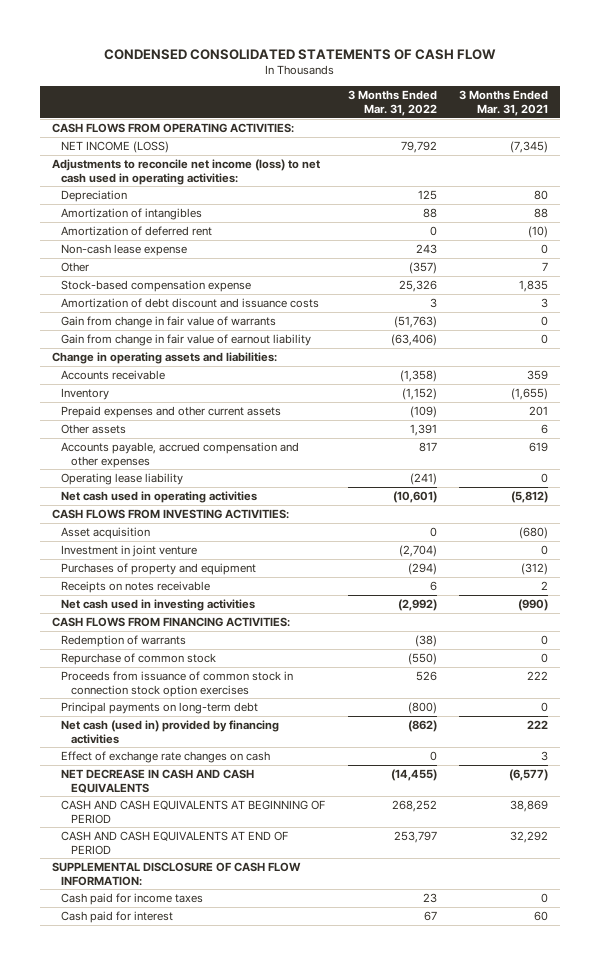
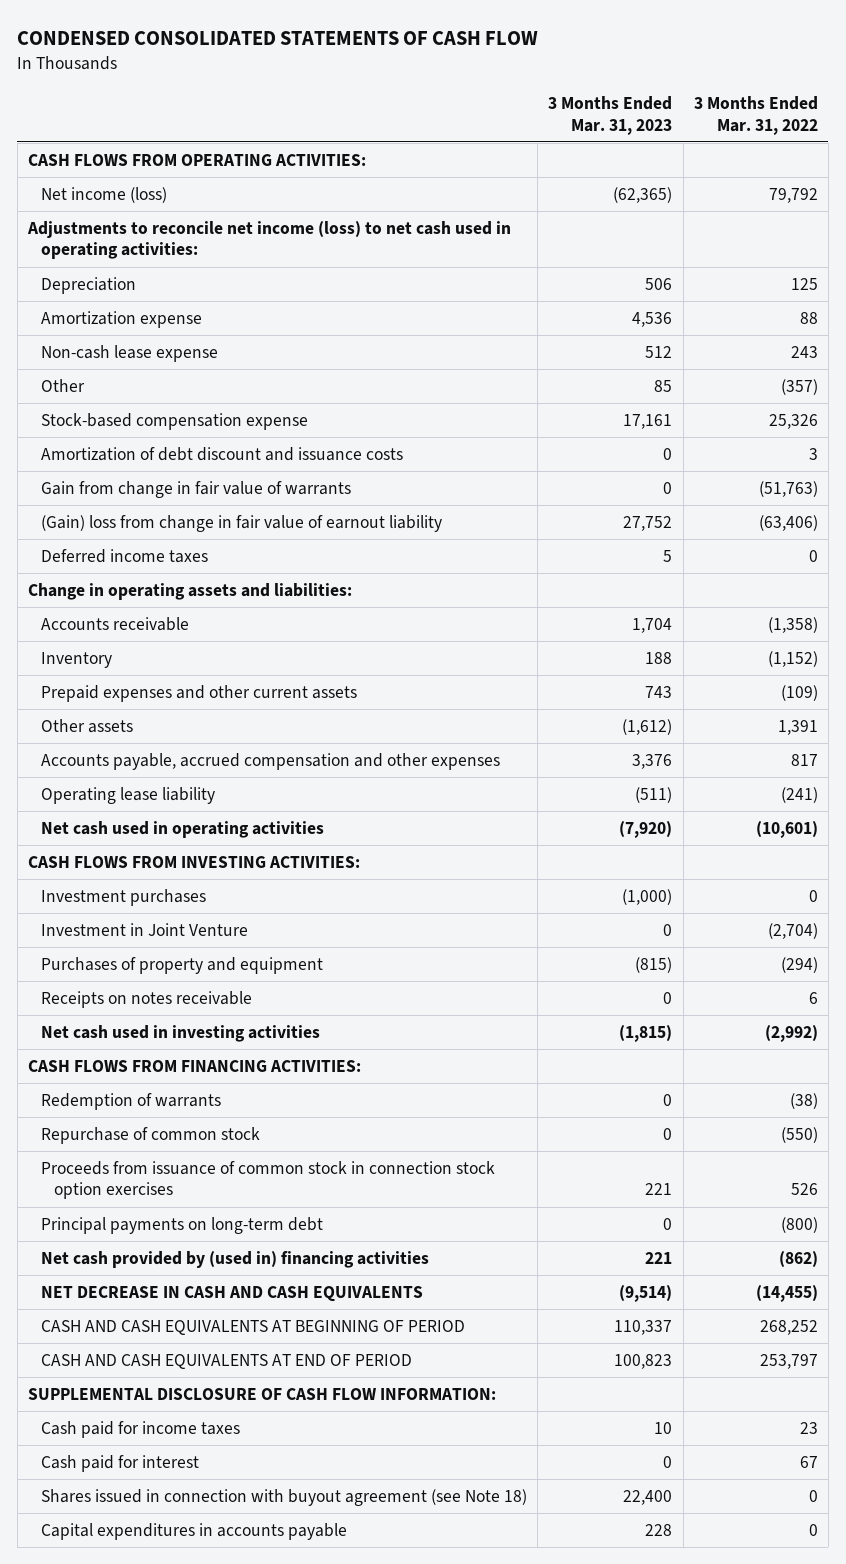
[459,90,549,116] 3 Months Ended Mar. 31, 2021 -> none
none -> [548,96,673,135] 3 Months Ended Mar. 31, 2023
[61,140,170,153] NET INCOME (LOSS) -> [41,186,168,203] Net income (loss)
[61,207,203,220] Amortization of intangibles -> none
[61,225,213,236] Amortization of deferred rent -> none
none -> [41,310,203,328] Amortization expense
[61,333,312,346] Gain from change in fair value of earnout liability -> [41,514,443,532] (Gain) loss from change in fair value of earnout liability
none -> [41,548,209,563] Deferred income taxes
[61,526,151,539] Asset acquisition -> none
none -> [41,888,207,906] Investment purchases
[61,544,198,557] Investment in joint venture -> [41,922,249,936] Investment in Joint Venture
[61,750,271,763] Effect of exchange rate changes on cash -> none
[61,719,280,744] Net cash (used in) provided by financing activities -> [41,1250,430,1268] Net cash provided by (used in) financing activities
none -> [41,1488,528,1506] Shares issued in connection with buyout agreement (see Note 18)
none -> [41,1522,348,1540] Capital expenditures in accounts payable

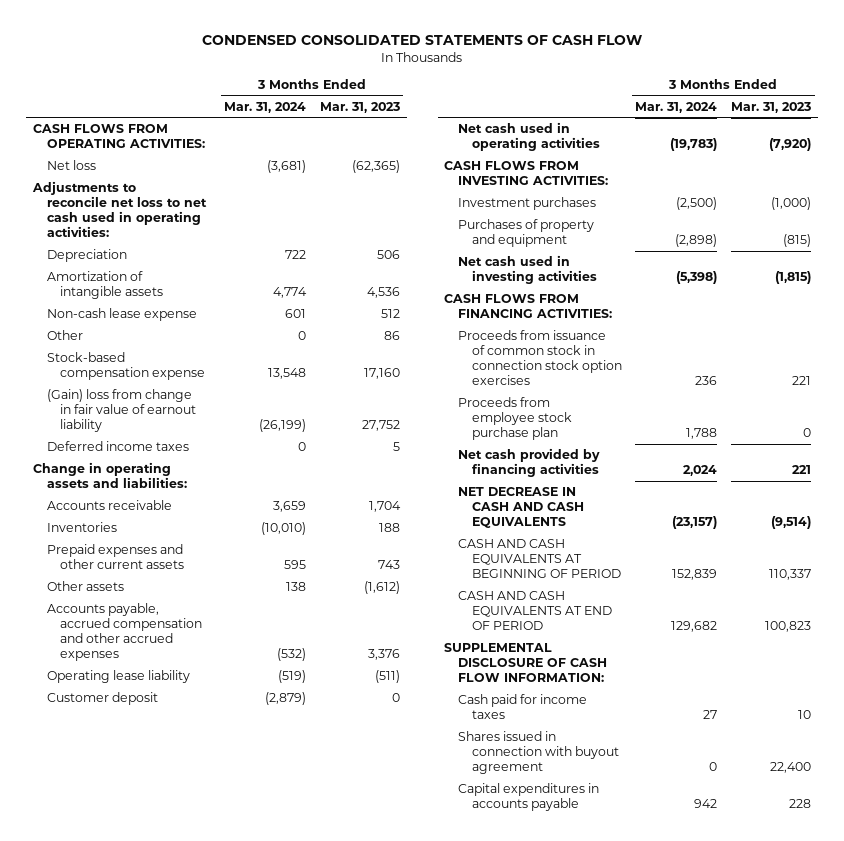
[693,96,818,135] 3 Months Ended Mar. 31, 2022 -> none
none -> [224,101,307,113] Mar. 31, 2024
[41,186,168,203] Net income (loss) -> [46,160,96,171] Net loss
[26,220,511,260] Adjustments to reconcile net income (loss) to net cash used in operating activities: -> [32,181,207,238] Adjustments to reconcile net loss to net cash used in operating activities:
[41,310,203,328] Amortization expense -> [46,271,164,300] Amortization of intangible assets
[41,446,404,461] Amortization of debt discount and issuance costs -> none
[41,480,352,498] Gain from change in fair value of warrants -> none
[654,379,673,392] 85 -> [383,331,400,341] 86
[623,413,673,429] 17,161 -> [363,368,400,380] 17,160
[41,651,113,668] Inventory -> [46,522,117,533] Inventories
[41,752,501,770] Accounts payable, accrued compensation and other expenses -> [46,603,203,662] Accounts payable, accrued compensation and other accrued expenses
none -> [46,692,158,706] Customer deposit
[41,922,249,936] Investment in Joint Venture -> none
[41,990,253,1008] Receipts on notes receivable -> none
[41,1092,222,1110] Redemption of warrants -> none
[41,1126,261,1144] Repurchase of common stock -> none
[41,1216,324,1234] Principal payments on long-term debt -> none
none -> [458,397,572,441] Proceeds from employee stock purchase plan
[41,1250,430,1268] Net cash provided by (used in) financing activities -> [458,448,601,478] Net cash provided by financing activities
[41,1454,200,1472] Cash paid for interest -> none
[41,1488,528,1506] Shares issued in connection with buyout agreement (see Note 18) -> [458,731,619,775] Shares issued in connection with buyout agreement

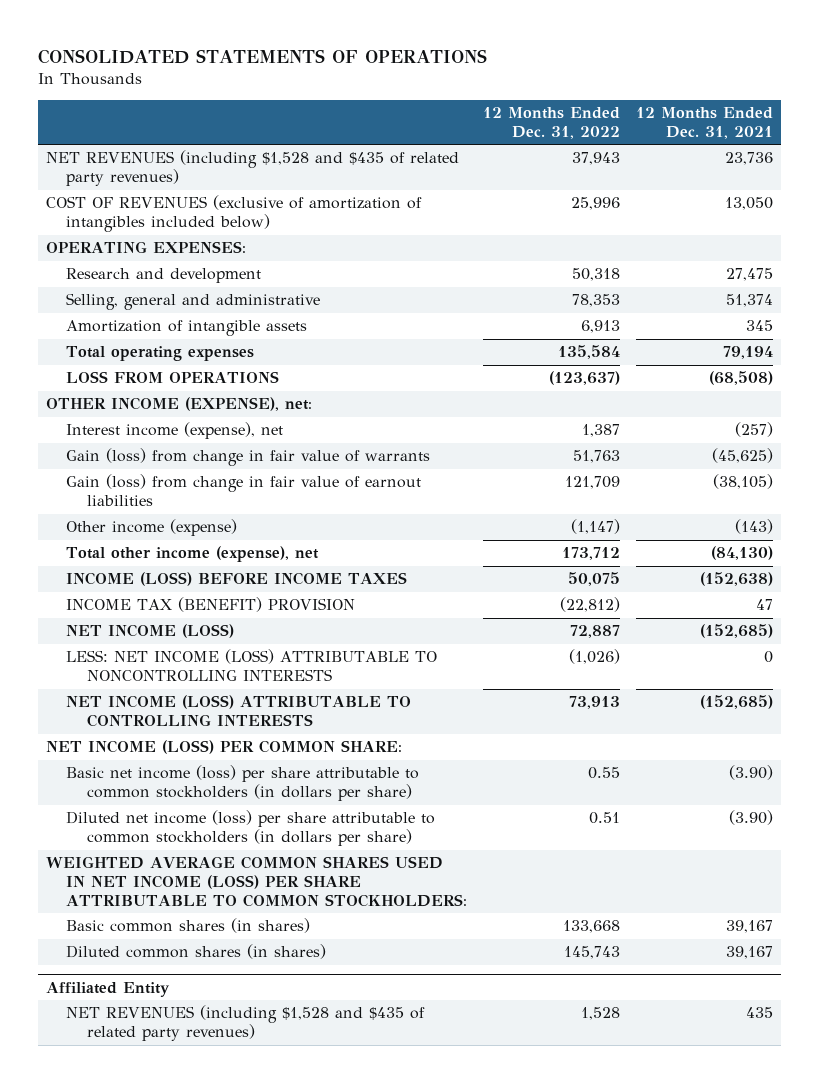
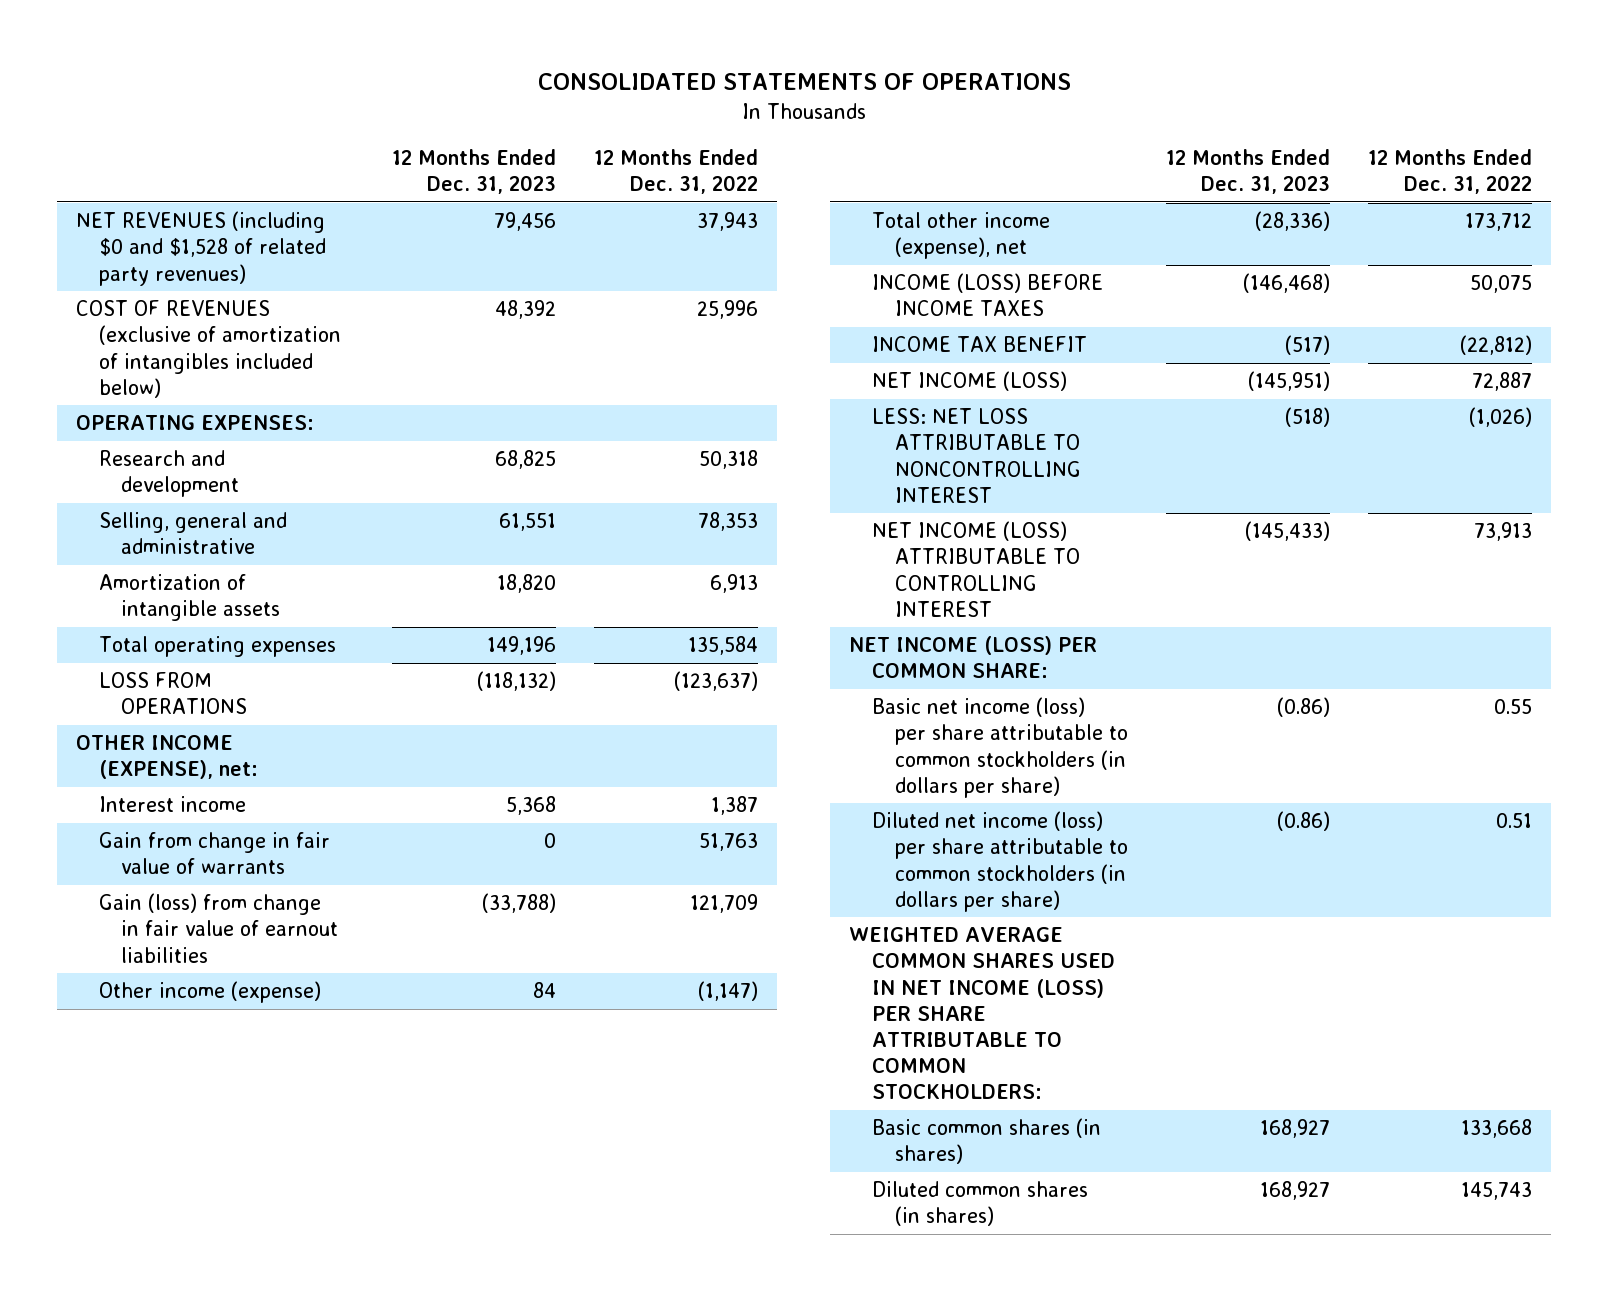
[636,107,774,139] 12 Months Ended Dec. 31, 2021 -> none
none -> [392,149,557,195] 12 Months Ended Dec. 31, 2023
[46,150,460,187] NET REVENUES (including $1,528 and $435 of related party revenues) -> [75,211,326,286] NET REVENUES (including $0 and $1,528 of related party revenues)
[66,422,284,440] Interest income (expense), net -> [98,796,246,813] Interest income
[66,448,431,467] Gain (loss) from change in fair value of warrants -> [98,832,330,875] Gain from change in fair value of warrants
[66,597,356,613] INCOME TAX (BENEFIT) PROVISION -> [872,336,1088,353] INCOME TAX BENEFIT
[66,649,438,682] LESS: NET INCOME (LOSS) ATTRIBUTABLE TO NONCONTROLLING INTERESTS -> [872,408,1082,503] LESS: NET LOSS ATTRIBUTABLE TO NONCONTROLLING INTEREST
[66,695,412,728] NET INCOME (LOSS) ATTRIBUTABLE TO CONTROLLING INTERESTS -> [872,521,1081,617] NET INCOME (LOSS) ATTRIBUTABLE TO CONTROLLING INTEREST
[46,981,171,997] Affiliated Entity -> none
[66,1005,426,1042] NET REVENUES (including $1,528 and $435 of related party revenues) -> none

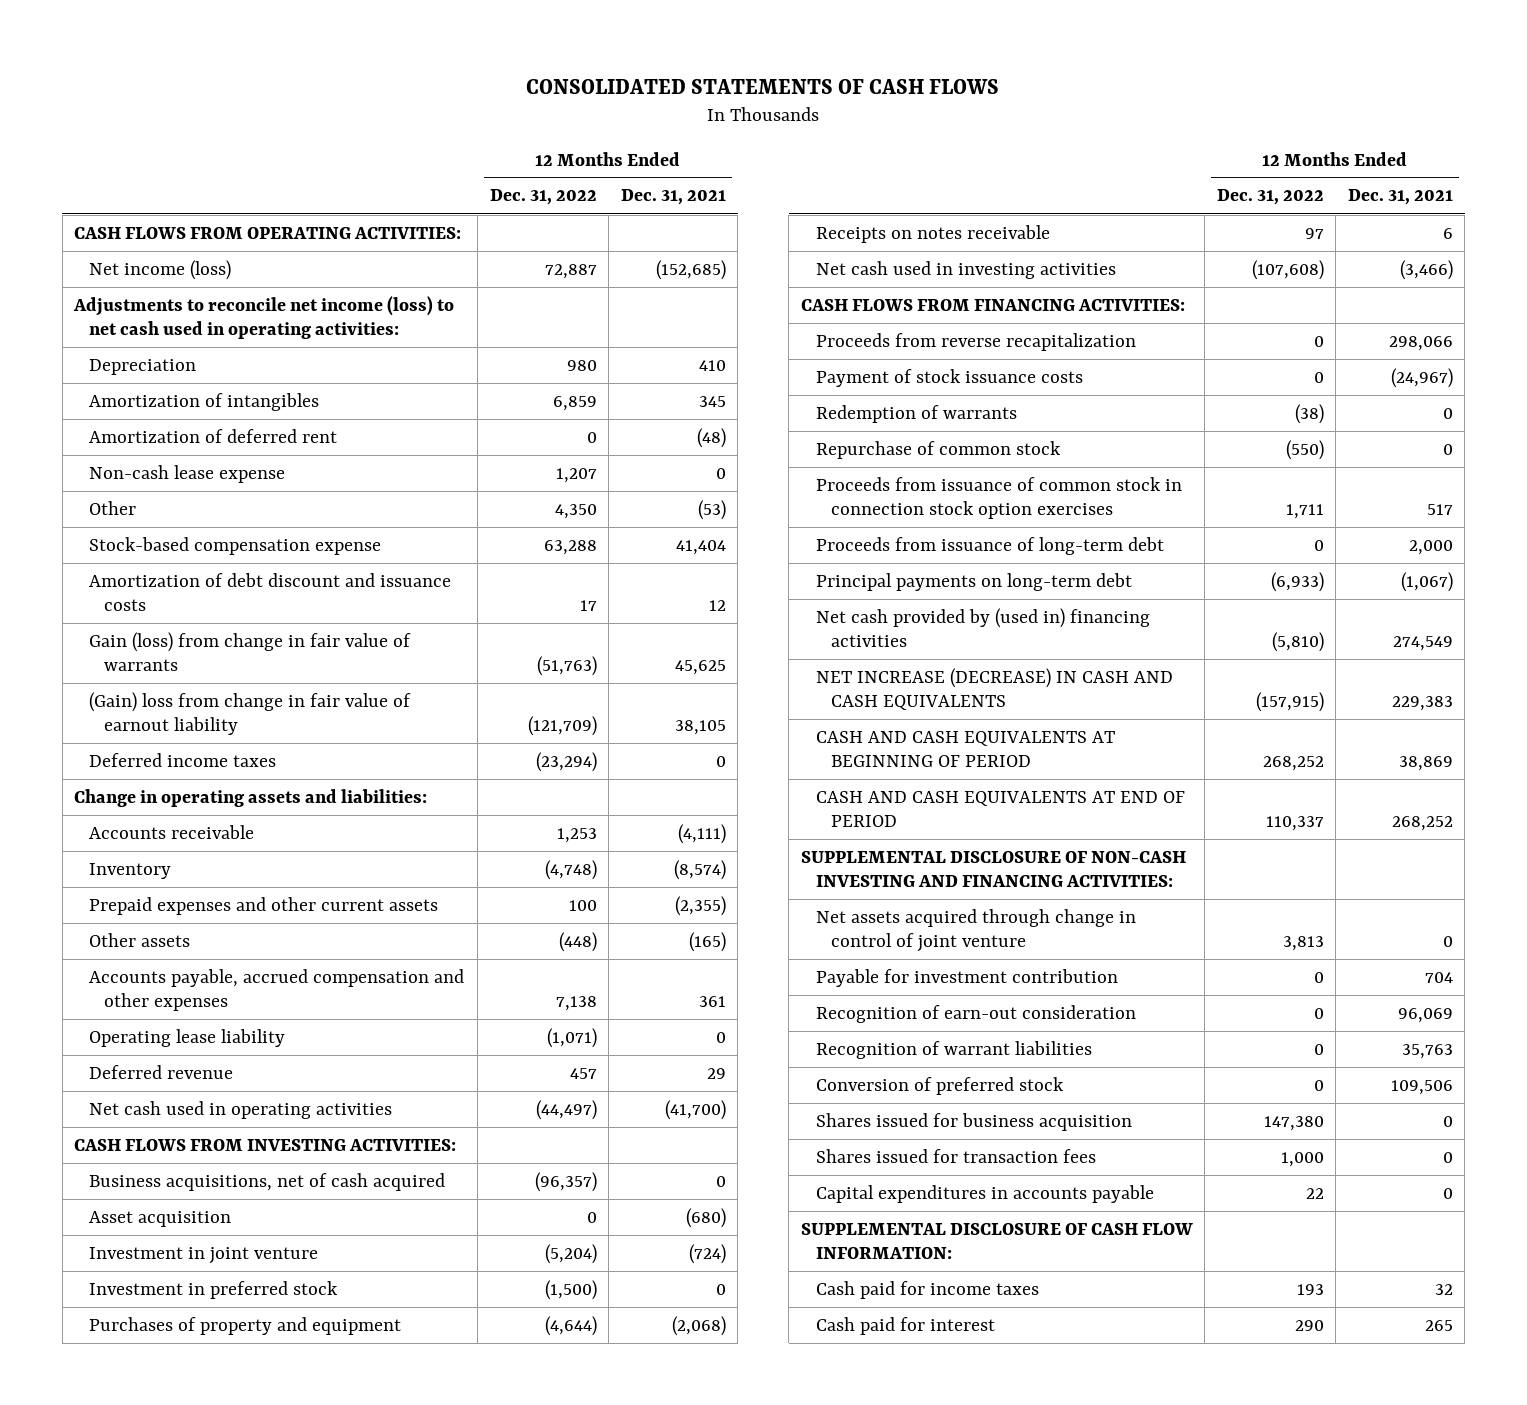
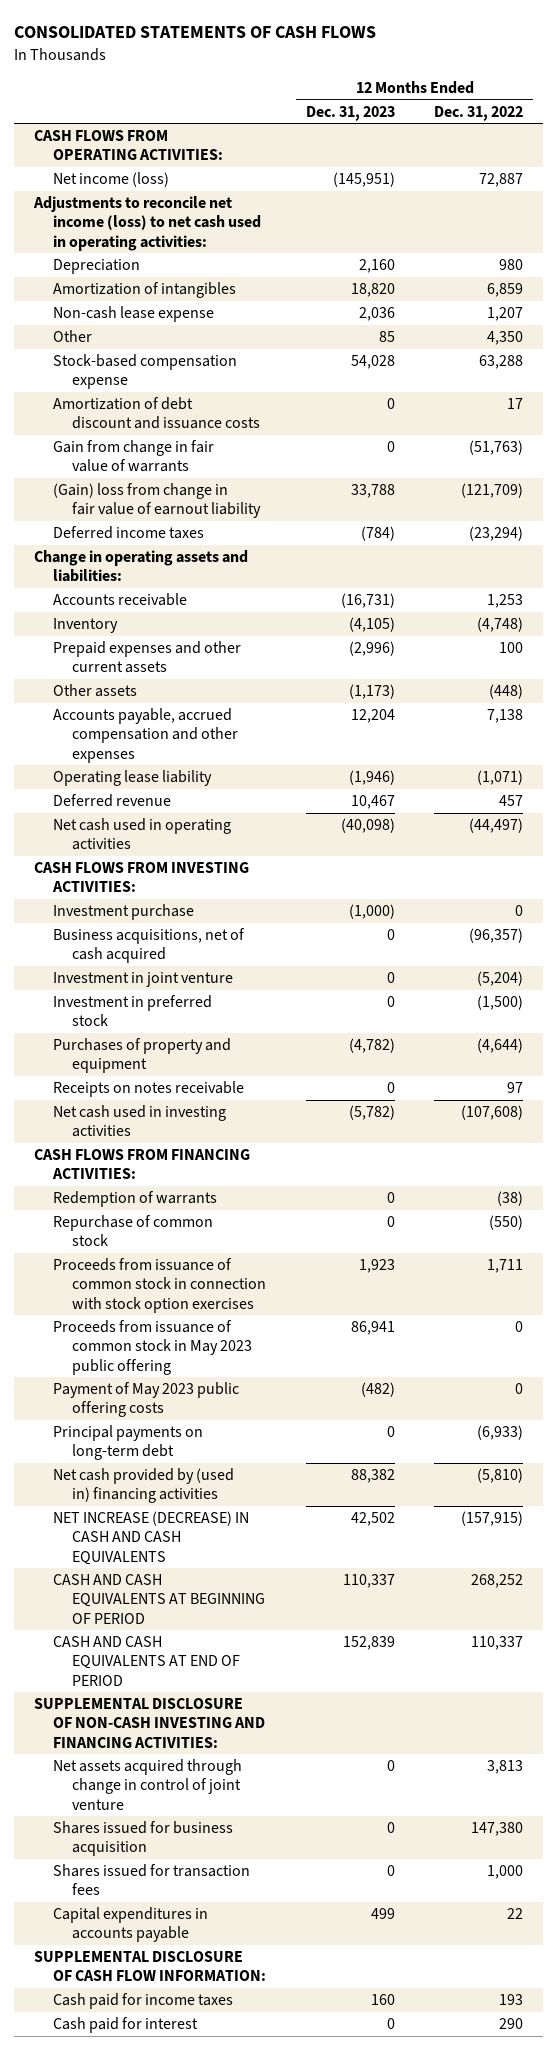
[620,189,726,206] Dec. 31, 2021 -> none
none -> [305,105,395,121] Dec. 31, 2023
[88,428,337,443] Amortization of deferred rent -> none
[88,631,411,671] Gain (loss) from change in fair value of warrants -> [53,440,215,473] Gain from change in fair value of warrants
none -> [53,904,195,921] Investment purchase
[88,1210,231,1227] Asset acquisition -> none
[815,332,1136,351] Proceeds from reverse recapitalization -> none
[815,368,1083,387] Payment of stock issuance costs -> none
[815,536,1164,555] Proceeds from issuance of long-term debt -> none
[815,476,1182,519] Proceeds from issuance of common stock in connection stock option exercises -> [53,1258,267,1313] Proceeds from issuance of common stock in connection with stock option exercises
none -> [53,1320,253,1375] Proceeds from issuance of common stock in May 2023 public offering
none -> [53,1382,240,1418] Payment of May 2023 public offering costs
[815,968,1118,987] Payable for investment contribution -> none
[815,1004,1136,1023] Recognition of earn-out consideration -> none
[815,1040,1092,1059] Recognition of warrant liabilities -> none
[815,1076,1064,1095] Conversion of preferred stock -> none

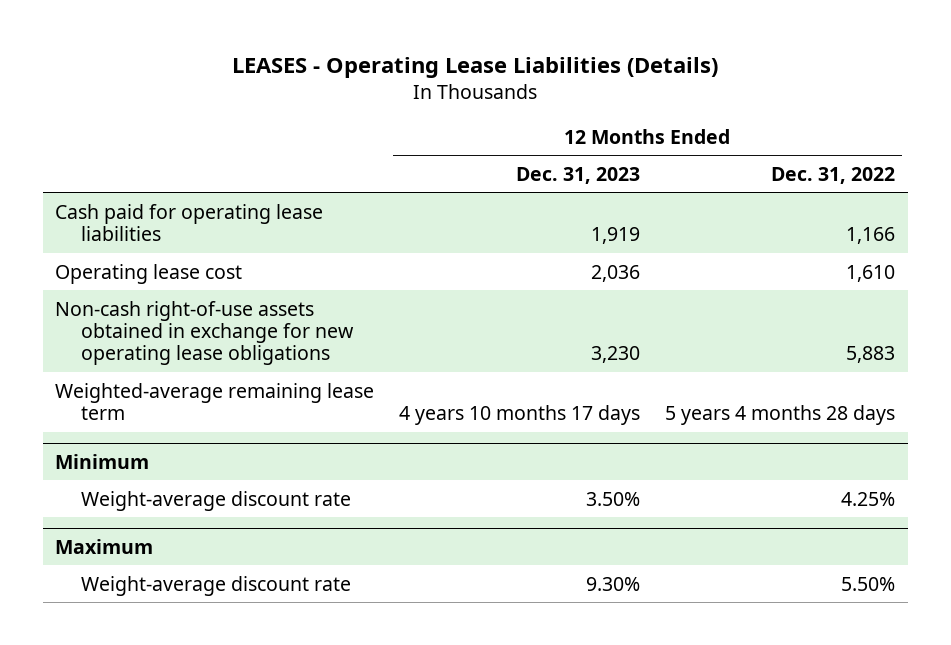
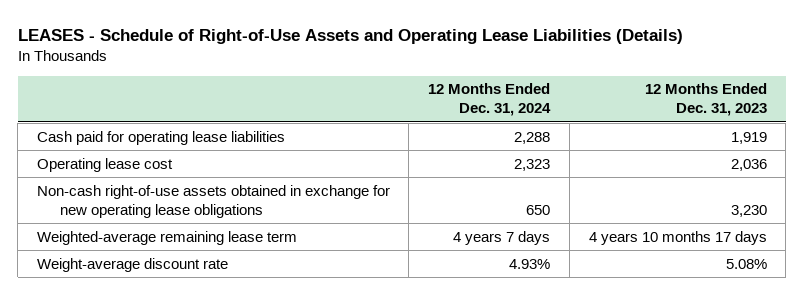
[232,56,719,78] LEASES - Operating Lease Liabilities (Details) -> [17,28,683,44] LEASES - Schedule of Right-of-Use Assets and Operating Lease Liabilities (Details)
[771,166,896,184] Dec. 31, 2022 -> none
none -> [428,83,552,117] 12 Months Ended Dec. 31, 2024
[55,453,150,469] Minimum -> none
[55,538,154,554] Maximum -> none
[80,575,351,596] Weight-average discount rate -> none
[586,491,641,506] 3.50% -> [725,258,767,269] 5.08%

